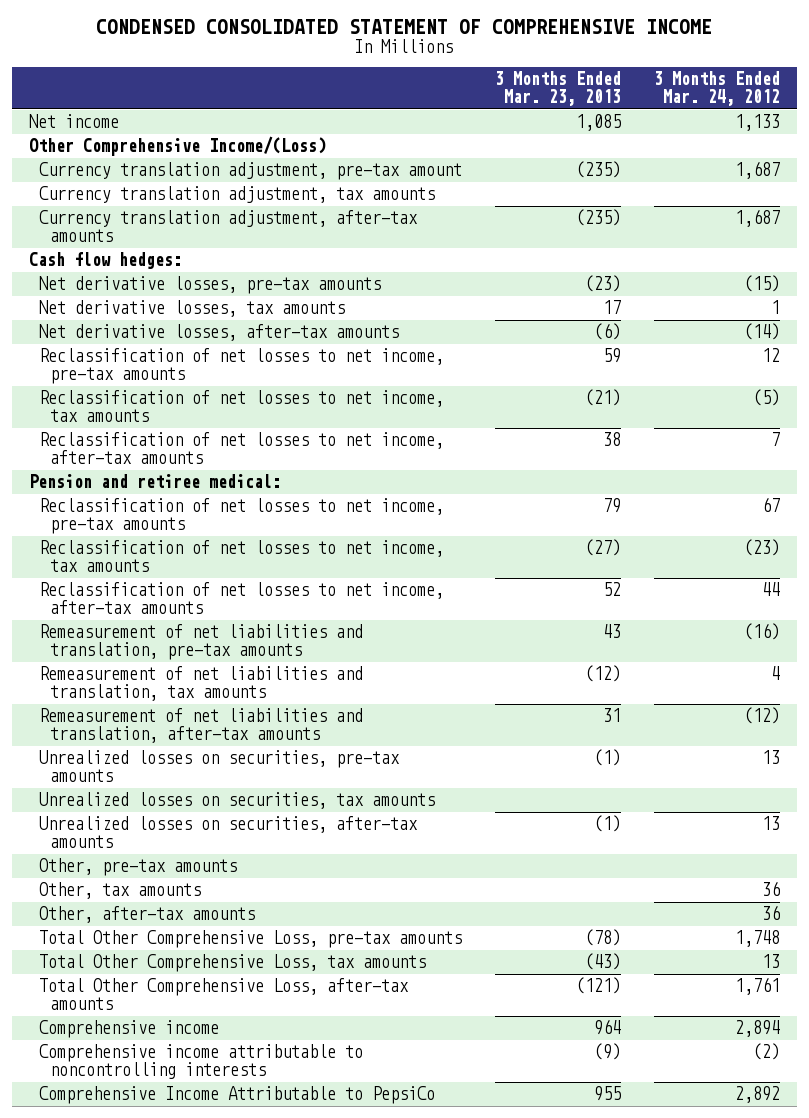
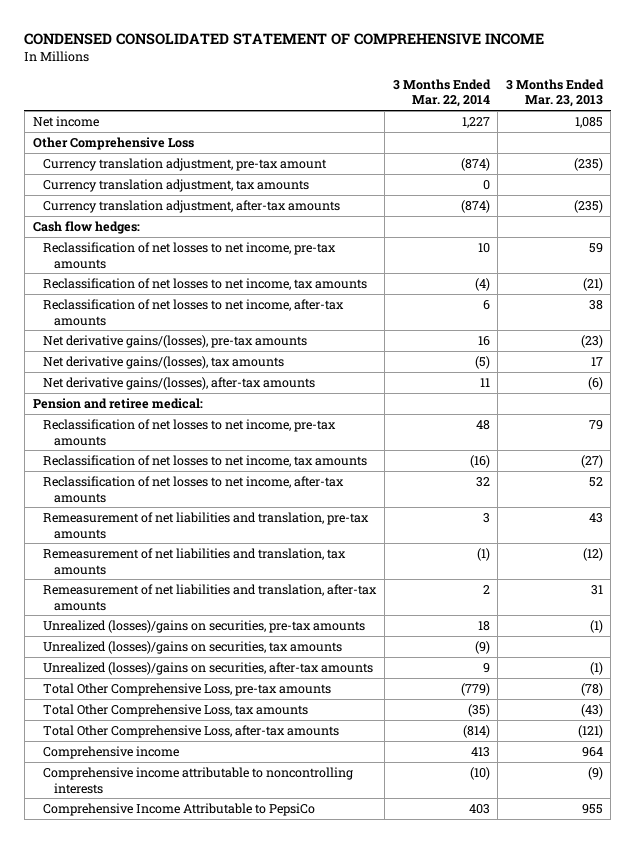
[654,70,781,107] 3 Months Ended Mar. 24, 2012 -> none
none -> [392,78,491,108] 3 Months Ended Mar. 22, 2014
[28,136,326,157] Other Comprehensive Income/(Loss) -> [32,137,194,151] Other Comprehensive Loss
[39,276,382,295] Net derivative losses, pre-tax amounts -> none
[39,300,346,318] Net derivative losses, tax amounts -> none
[39,324,400,342] Net derivative losses, after-tax amounts -> none
none -> [43,335,308,349] Net derivative gains/(losses), pre-tax amounts
none -> [43,356,285,370] Net derivative gains/(losses), tax amounts
none -> [43,377,316,391] Net derivative gains/(losses), after-tax amounts
[39,858,238,877] Other, pre-tax amounts -> none
[39,882,202,900] Other, tax amounts -> none
[39,906,256,924] Other, after-tax amounts -> none
[39,750,401,783] Unrealized losses on securities, pre-tax amounts -> [43,620,366,634] Unrealized (losses)/gains on securities, pre-tax amounts
[39,792,436,810] Unrealized losses on securities, tax amounts -> [43,641,343,655] Unrealized (losses)/gains on securities, tax amounts
[39,816,419,849] Unrealized losses on securities, after-tax amounts -> [43,662,374,676] Unrealized (losses)/gains on securities, after-tax amounts

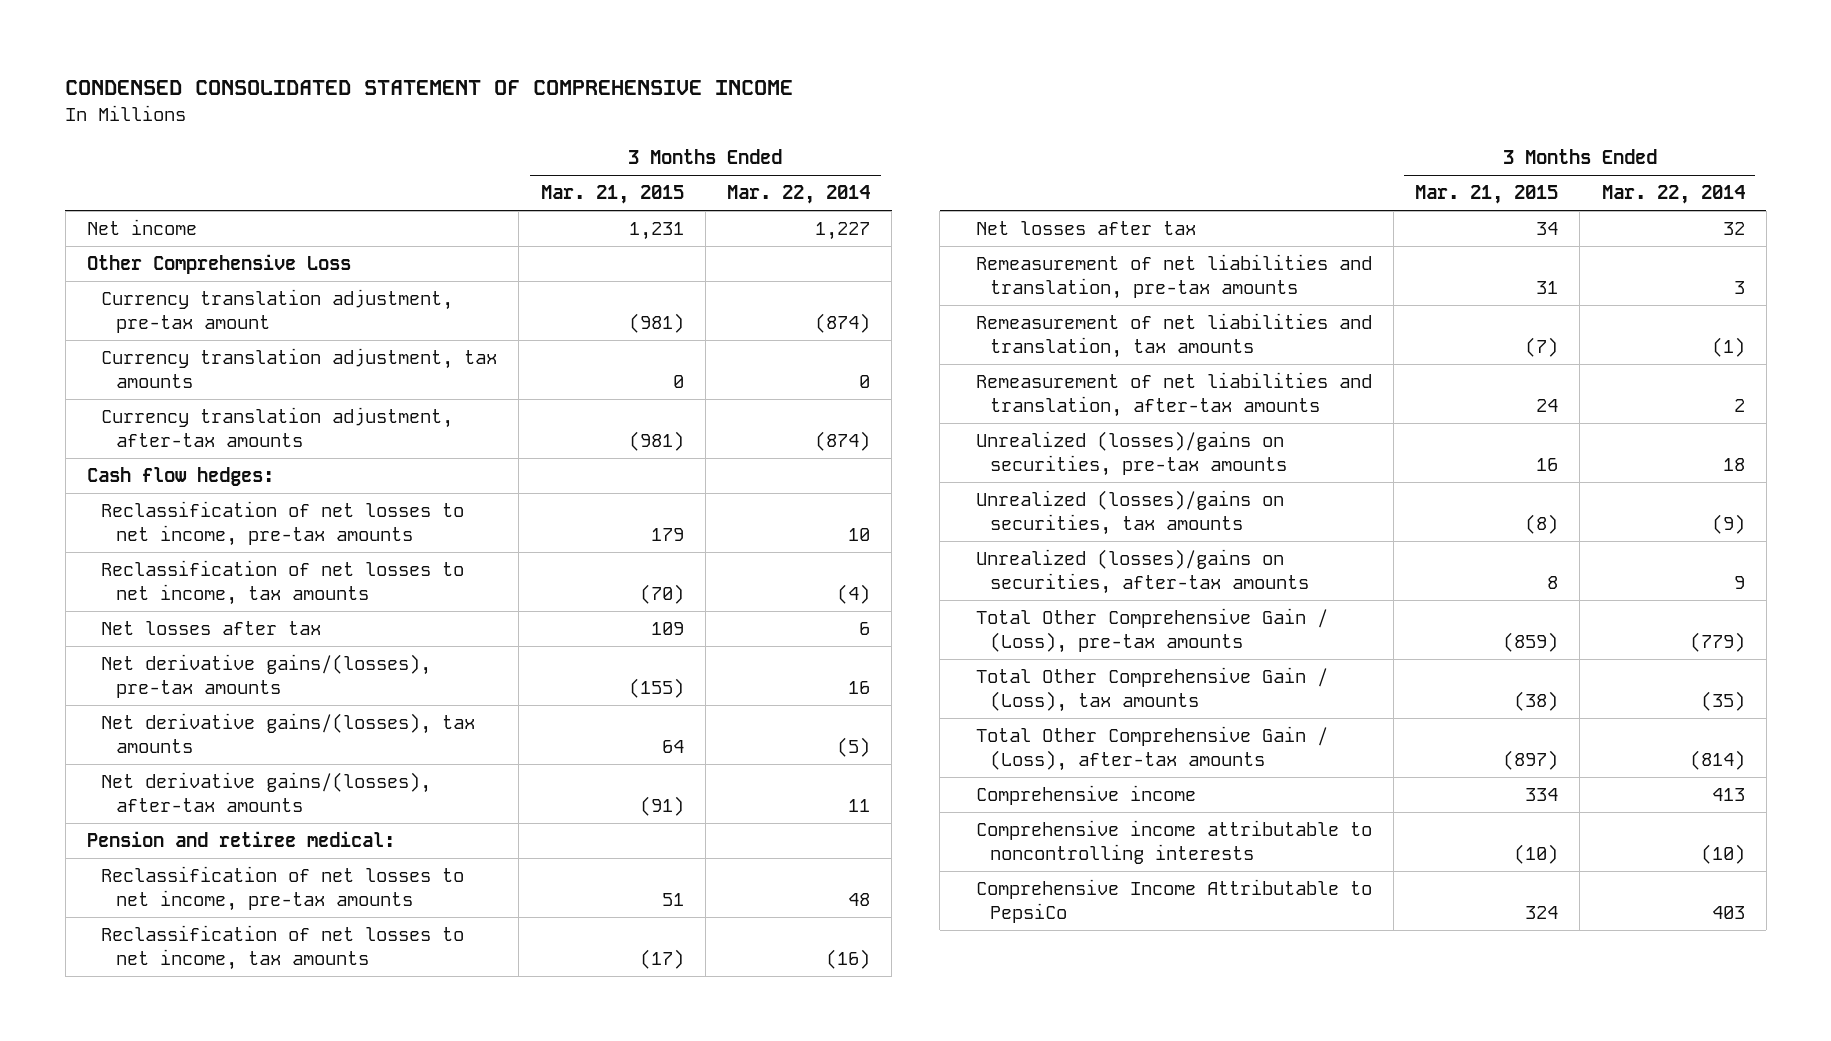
[505,78,604,108] 3 Months Ended Mar. 23, 2013 -> none
none -> [540,185,684,205] Mar. 21, 2015
[43,299,345,326] Reclassification of net losses to net income, after-tax amounts -> [101,621,322,636] Net losses after tax
[43,476,345,503] Reclassification of net losses to net income, after-tax amounts -> [975,221,1196,236] Net losses after tax
[43,683,332,697] Total Other Comprehensive Loss, pre-tax amounts -> [975,608,1328,654] Total Other Comprehensive Gain / (Loss), pre-tax amounts
[43,704,309,718] Total Other Comprehensive Loss, tax amounts -> [975,667,1328,713] Total Other Comprehensive Gain / (Loss), tax amounts
[43,725,340,739] Total Other Comprehensive Loss, after-tax amounts -> [975,726,1328,772] Total Other Comprehensive Gain / (Loss), after-tax amounts

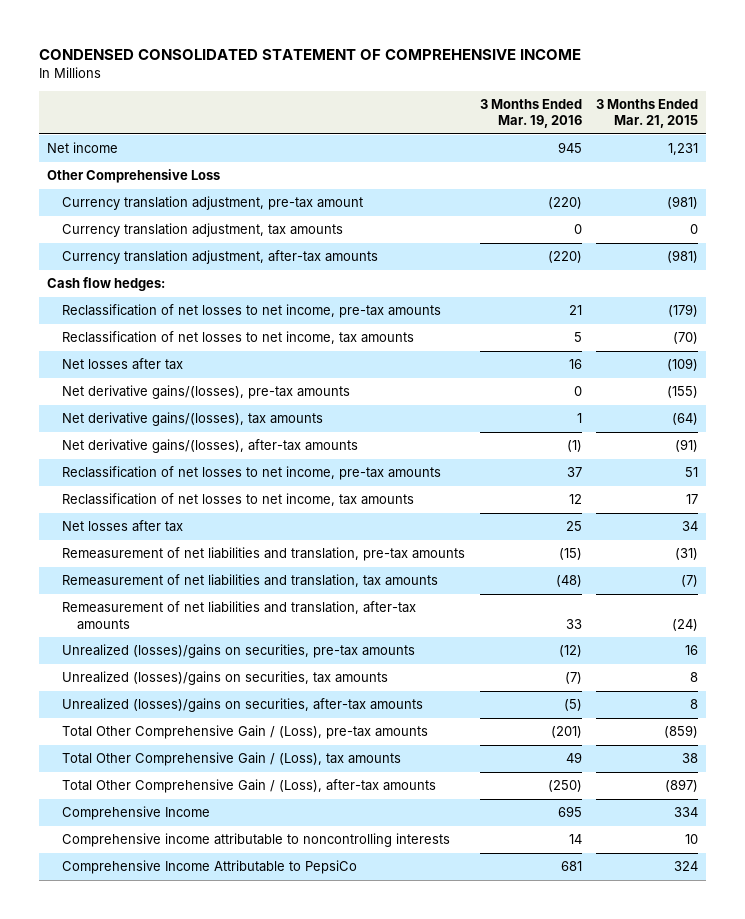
[727,185,871,205] Mar. 22, 2014 -> none
none -> [479,99,582,129] 3 Months Ended Mar. 19, 2016
[650,528,684,542] 179 -> [668,304,699,318] (179)
[650,622,684,636] 109 -> [667,358,699,372] (109)
[661,740,684,754] 64 -> [672,413,699,426] (64)
[86,831,395,848] Pension and retiree medical: -> none
[639,949,684,970] (17) -> [686,494,699,505] 17
[1536,281,1559,295] 31 -> [675,548,699,561] (31)
[1536,399,1559,413] 24 -> [672,618,699,631] (24)
[1525,514,1559,535] (8) -> [690,672,699,683] 8
[1514,691,1559,712] (38) -> [682,753,699,764] 38
[975,785,1196,806] Comprehensive income -> [61,806,210,821] Comprehensive Income
[1514,844,1559,865] (10) -> [685,834,699,845] 10

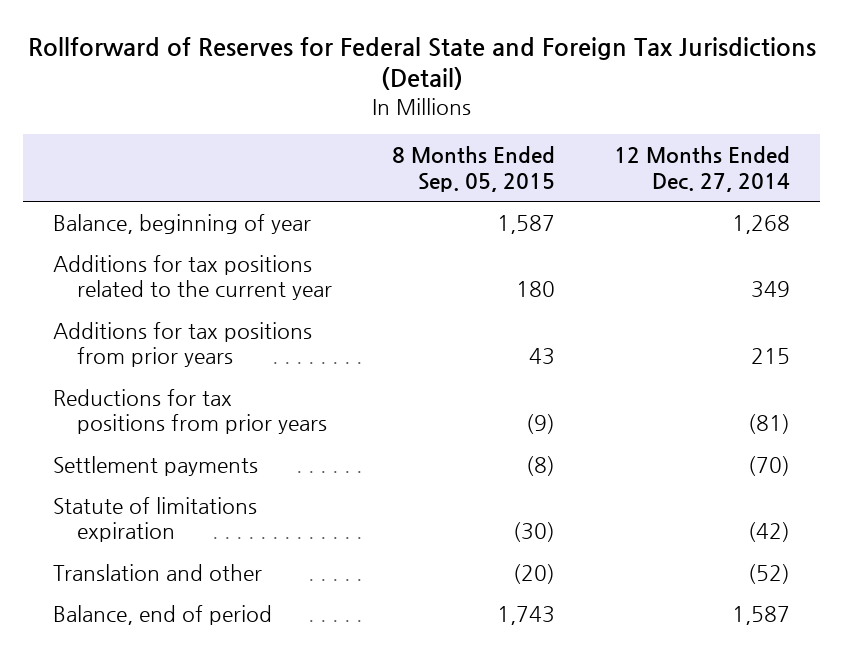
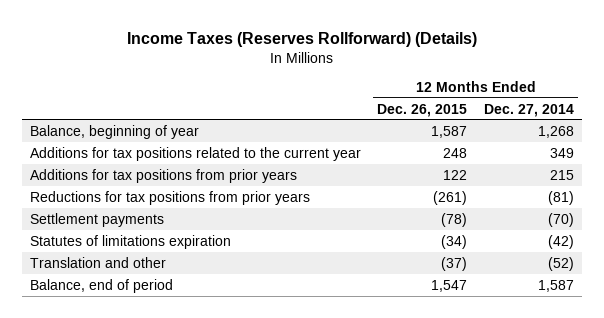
[27,36,816,91] Rollforward of Reserves for Federal State and Foreign Tax Jurisdictions (Detail) -> [126,31,477,47] Income Taxes (Reserves Rollforward) (Details)
[391,146,555,192] 8 Months Ended Sep. 05, 2015 -> none
none -> [377,103,468,117] Dec. 26, 2015
[52,496,257,543] Statute of limitations expiration -> [30,234,232,249] Statutes of limitations expiration

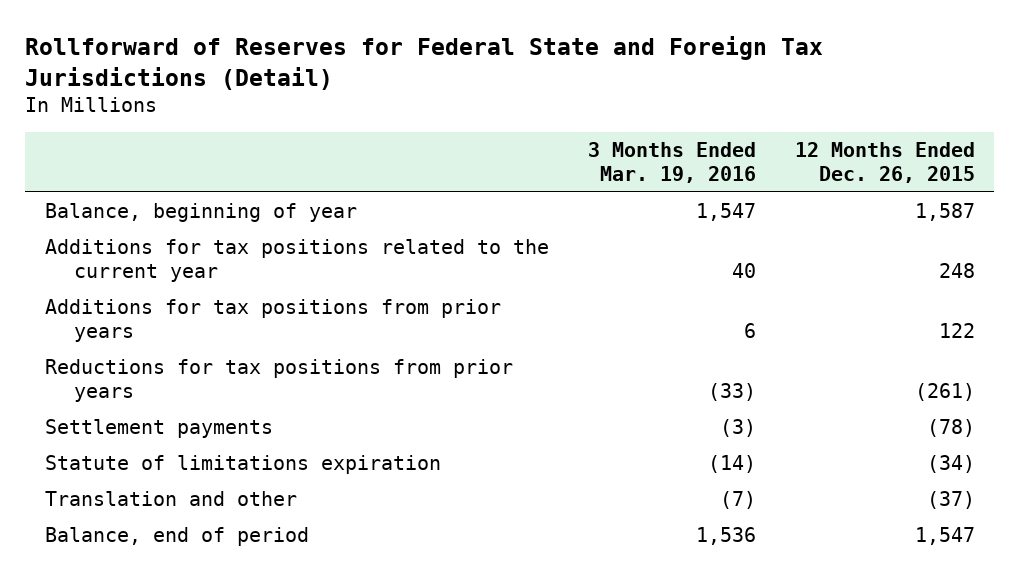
[126,31,477,47] Income Taxes (Reserves Rollforward) (Details) -> [25,36,824,90] Rollforward of Reserves for Federal State and Foreign Tax Jurisdictions (Detail)
[483,103,574,117] Dec. 27, 2014 -> none
none -> [587,141,756,184] 3 Months Ended Mar. 19, 2016
[30,234,232,249] Statutes of limitations expiration -> [44,455,441,475] Statute of limitations expiration

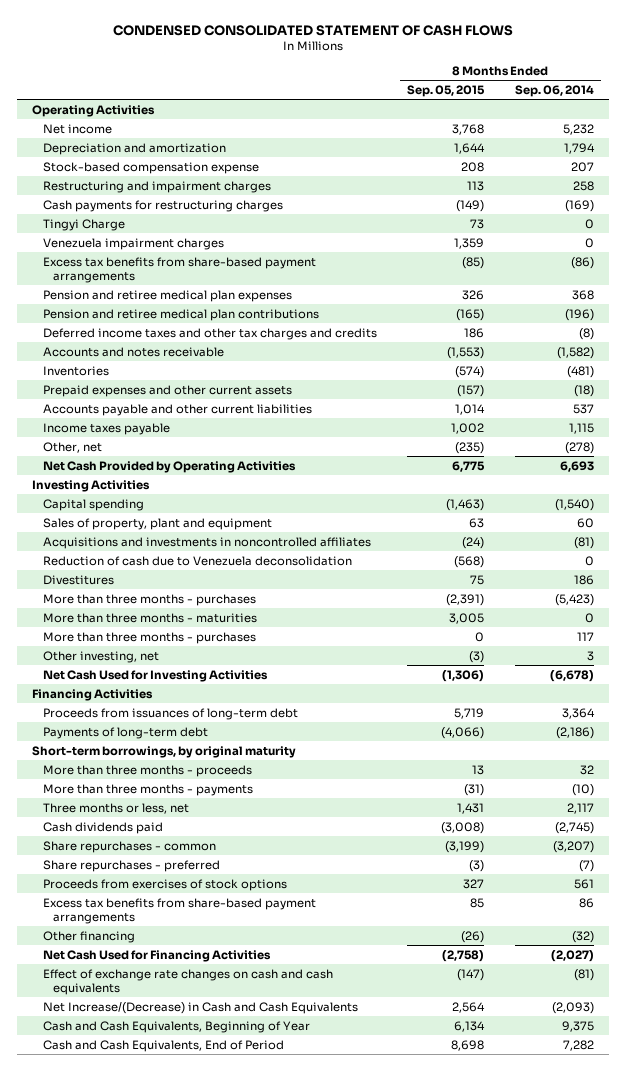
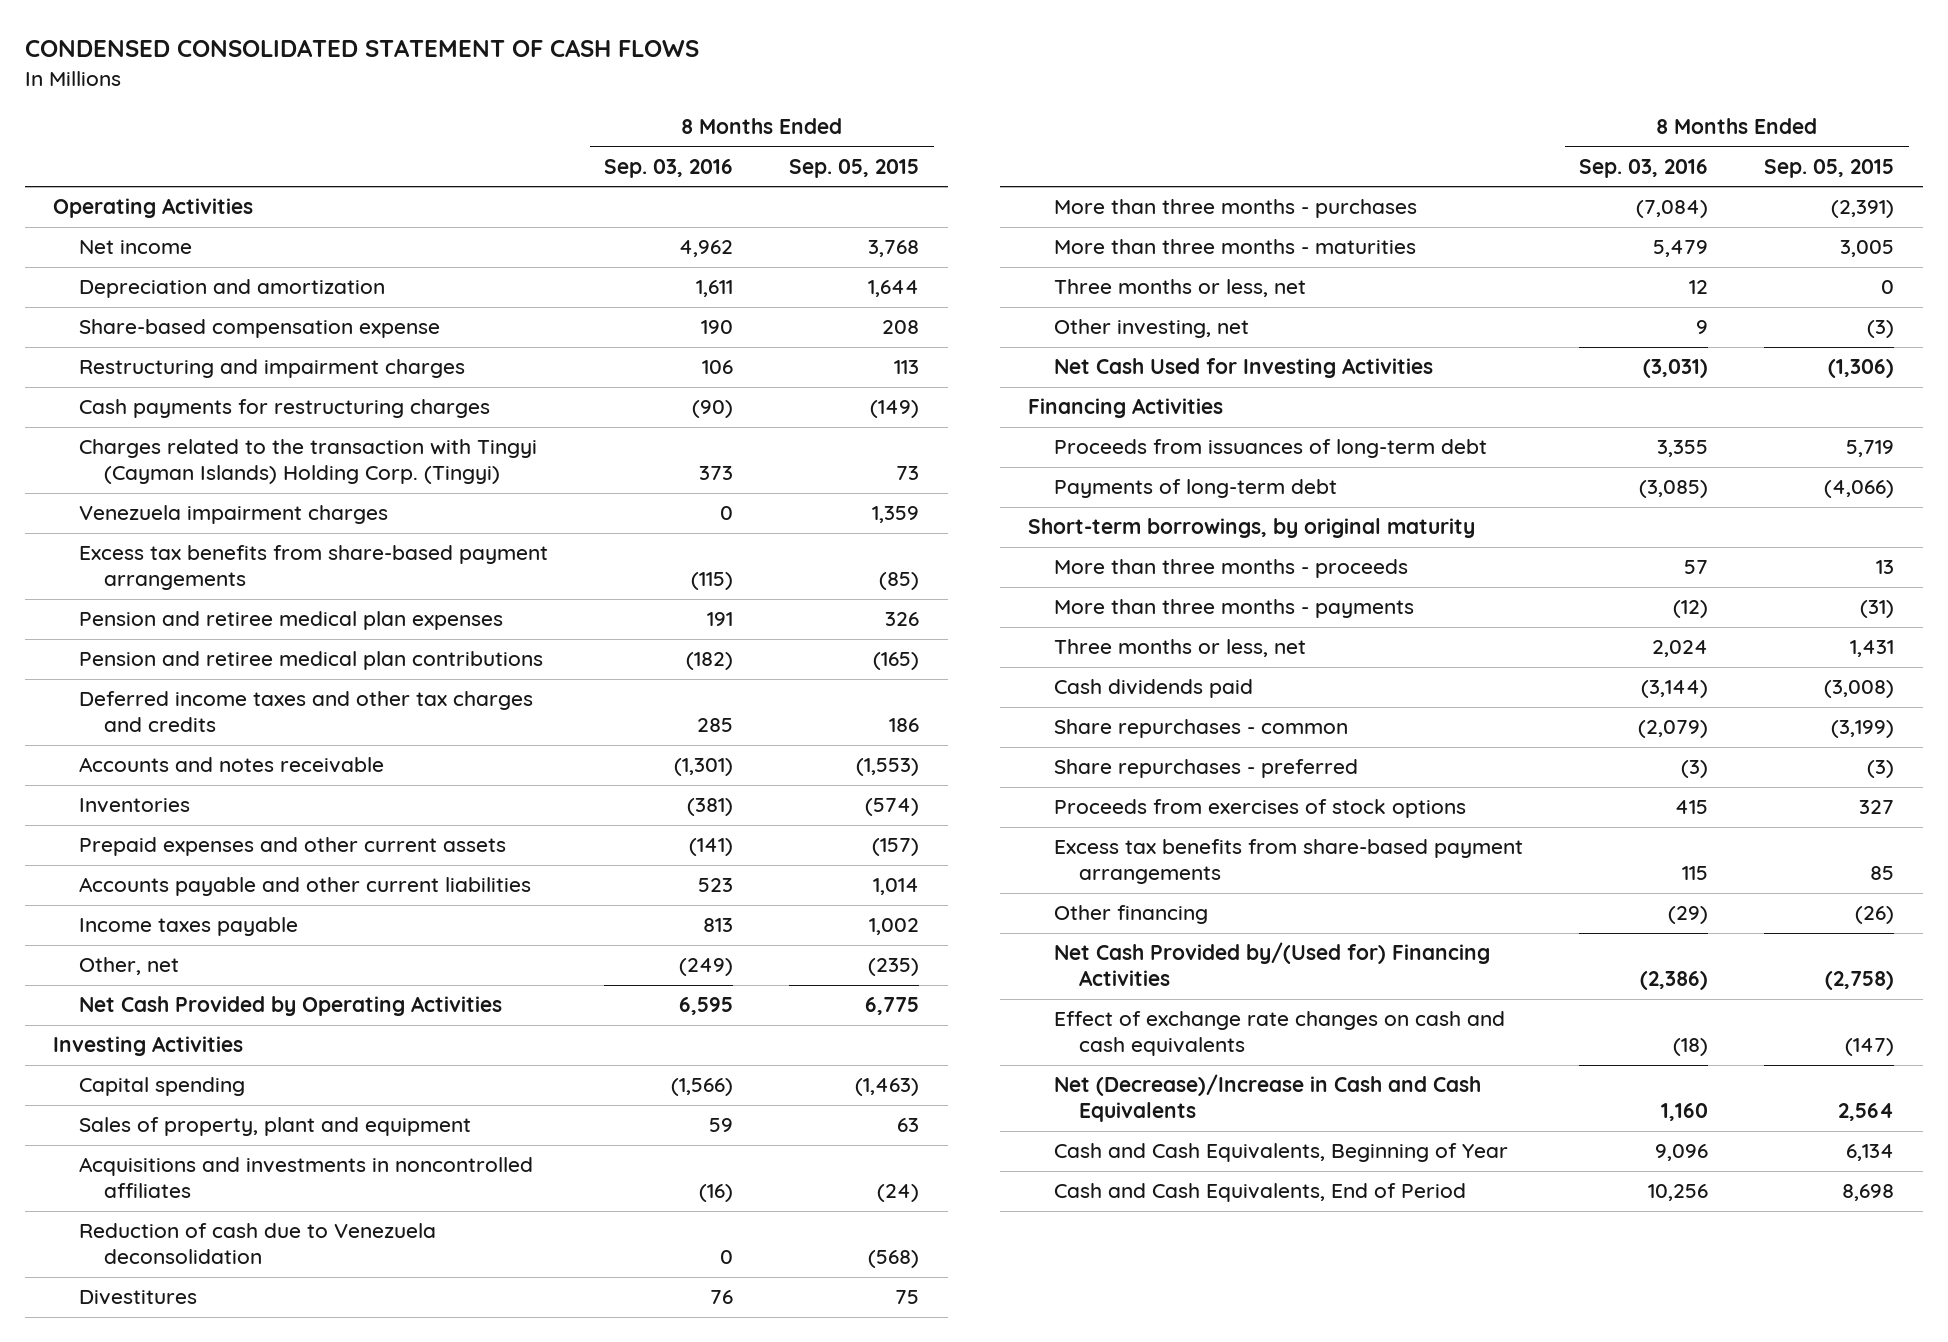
[514,85,594,98] Sep. 06, 2014 -> none
none -> [604,158,734,178] Sep. 03, 2016
[42,161,259,174] Stock-based compensation expense -> [78,319,440,339] Share-based compensation expense
[42,218,125,231] Tingyi Charge -> [78,439,537,485] Charges related to the transaction with Tingyi (Cayman Islands) Holding Corp. (Tingyi)
[42,631,256,644] More than three months - purchases -> [1053,279,1306,298] Three months or less, net
[42,949,271,962] Net Cash Used for Financing Activities -> [1053,942,1490,987] Net Cash Provided by/(Used for) Financing Activities
[42,1001,358,1014] Net Increase/(Decrease) in Cash and Cash Equivalents -> [1053,1074,1481,1123] Net (Decrease)/Increase in Cash and Cash Equivalents

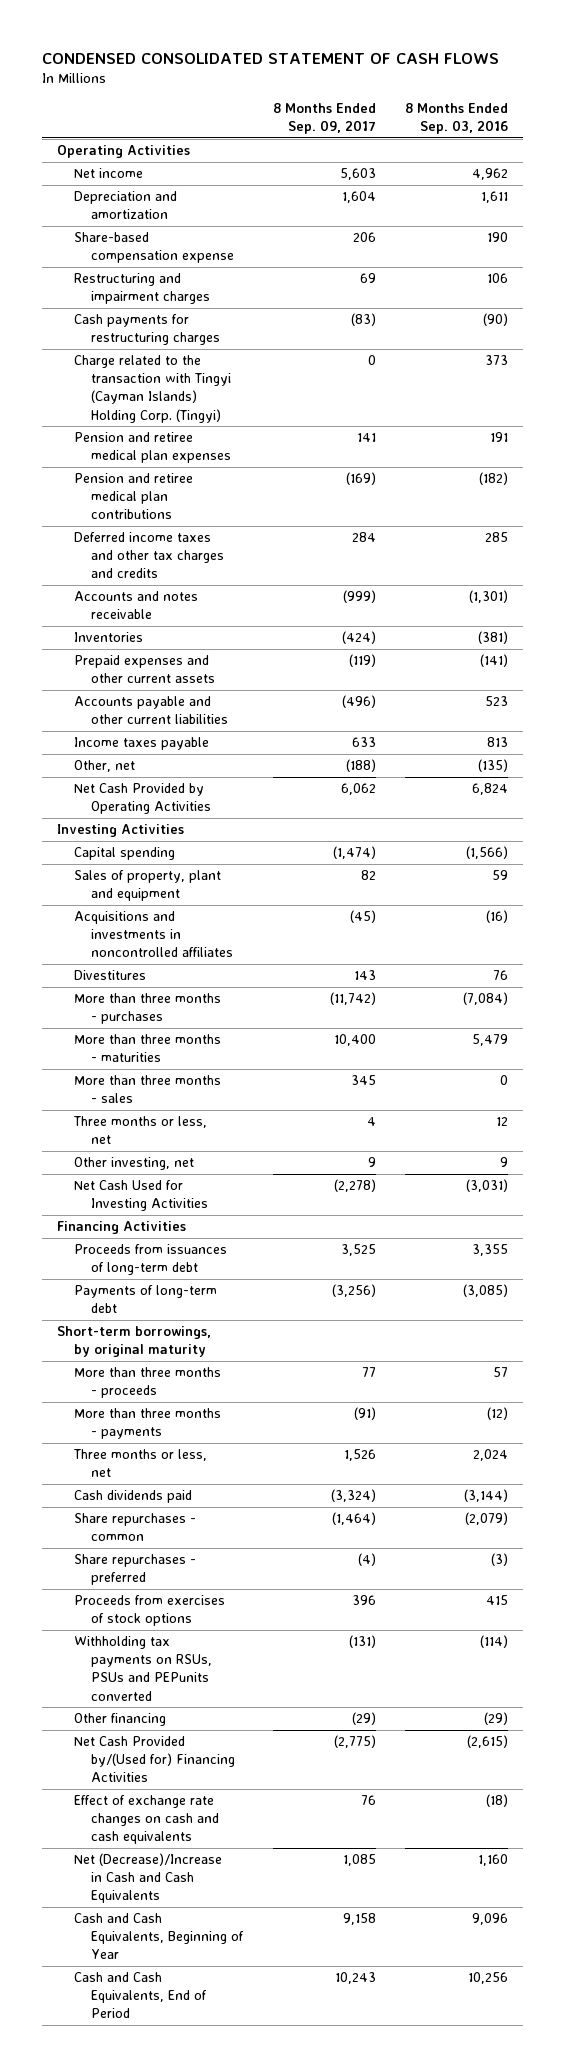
[789,158,920,178] Sep. 05, 2015 -> none
none -> [272,103,376,135] 8 Months Ended Sep. 09, 2017
[78,505,388,525] Venezuela impairment charges -> none
[78,545,548,591] Excess tax benefits from share-based payment arrangements -> none
[78,439,537,485] Charges related to the transaction with Tingyi (Cayman Islands) Holding Corp. (Tingyi) -> [73,355,232,423] Charge related to the transaction with Tingyi (Cayman Islands) Holding Corp. (Tingyi)
[679,958,734,977] (249) -> [477,759,508,773] (135)
[679,997,734,1016] 6,595 -> [471,783,508,796] 6,824
[78,1223,436,1265] Reduction of cash due to Venezuela deconsolidation -> none
none -> [73,1075,221,1104] More than three months - sales
[1053,839,1523,885] Excess tax benefits from share-based payment arrangements -> none
none -> [73,1636,213,1701] Withholding tax payments on RSUs, PSUs and PEPunits converted
[1640,971,1709,991] (2,386) -> [466,1735,508,1749] (2,615)

